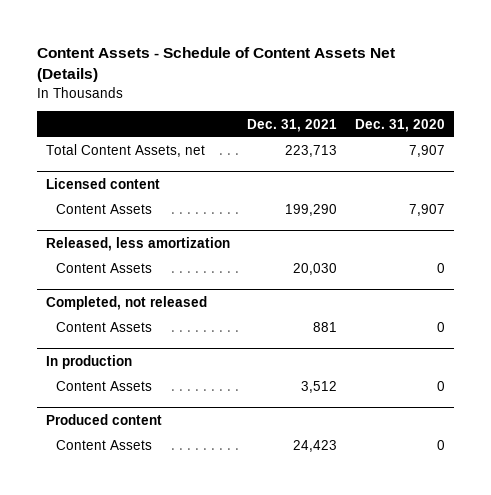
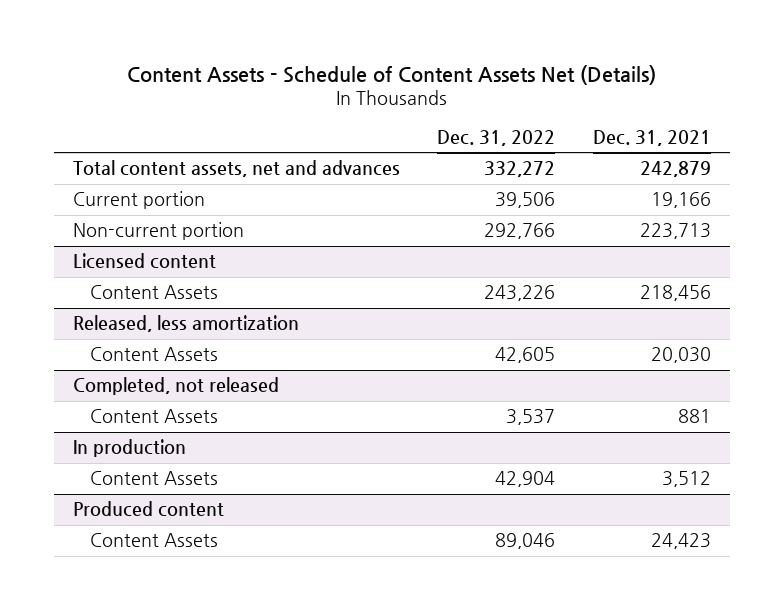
[355,118,446,132] Dec. 31, 2020 -> none
none -> [437,129,556,146] Dec. 31, 2022
[45,144,205,158] Total Content Assets, net -> [72,160,400,178] Total content assets, net and advances
[285,145,338,158] 223,713 -> [640,161,712,178] 242,879
none -> [72,191,205,210] Current portion
none -> [72,222,244,241] Non-current portion
[285,204,338,217] 199,290 -> [640,285,712,302] 218,456

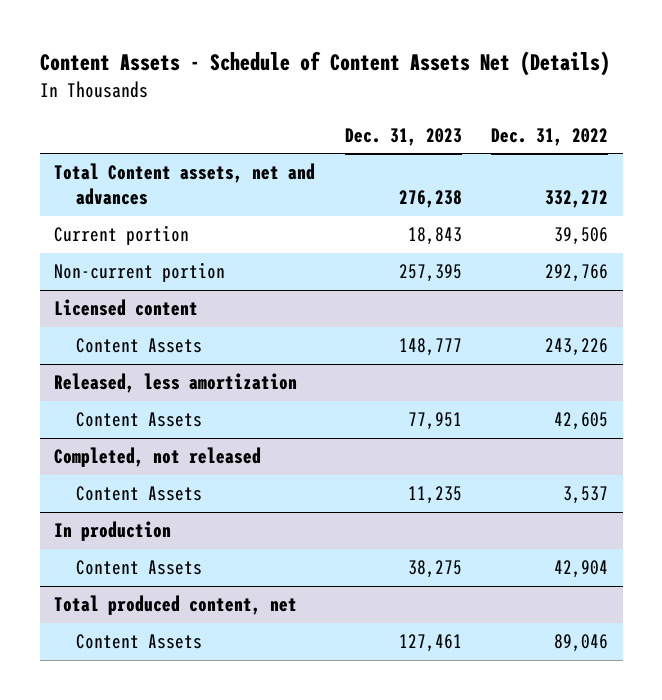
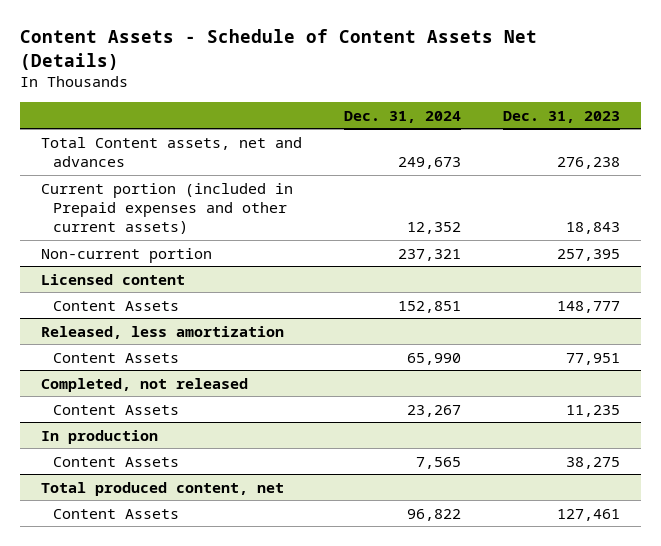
[490,127,608,146] Dec. 31, 2022 -> none
none -> [344,110,462,123] Dec. 31, 2024
[54,225,190,246] Current portion -> [40,182,293,235] Current portion (included in Prepaid expenses and other current assets)

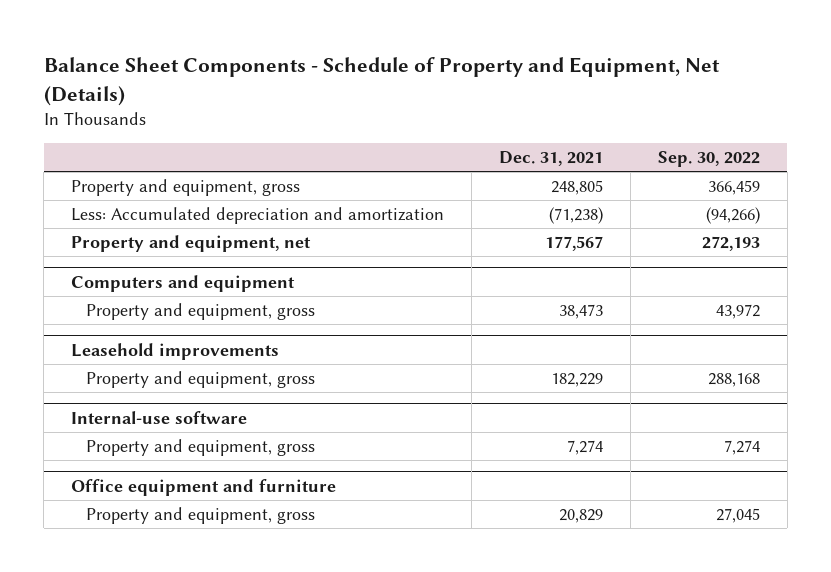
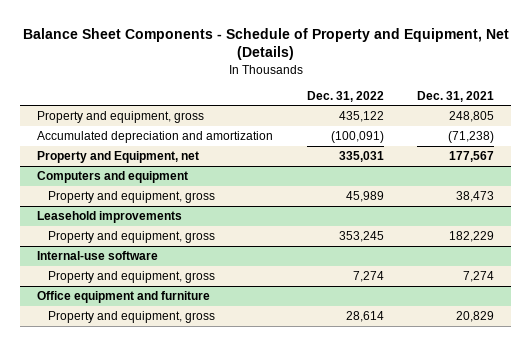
[657,151,760,168] Sep. 30, 2022 -> none
none -> [306,90,384,102] Dec. 31, 2022
[71,206,445,224] Less: Accumulated depreciation and amortization -> [37,130,274,143] Accumulated depreciation and amortization
[71,234,312,252] Property and equipment, net -> [37,150,200,163] Property and Equipment, net

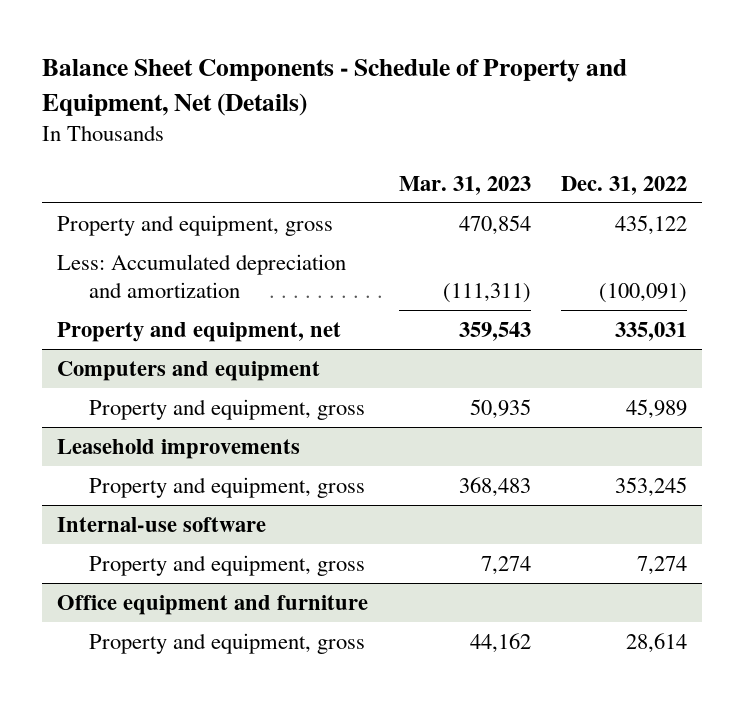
[417,90,495,102] Dec. 31, 2021 -> none
none -> [398,175,531,195] Mar. 31, 2023
[37,130,274,143] Accumulated depreciation and amortization -> [56,254,346,298] Less: Accumulated depreciation and amortization
[37,150,200,163] Property and Equipment, net -> [56,322,341,343] Property and equipment, net

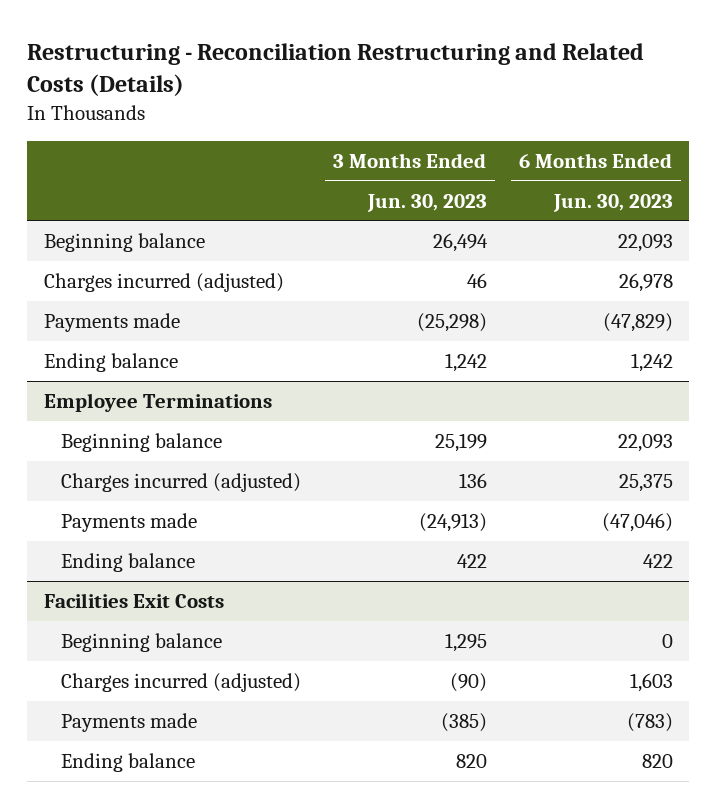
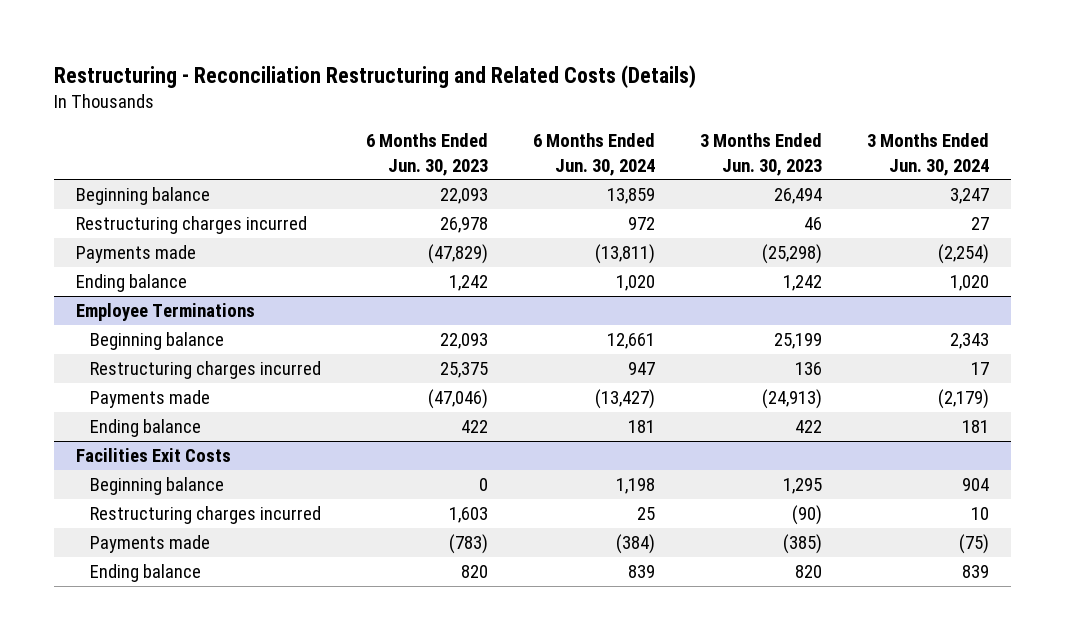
none -> [532,133,655,176] 6 Months Ended Jun. 30, 2024
none -> [866,133,989,176] 3 Months Ended Jun. 30, 2024
[43,272,284,292] Charges incurred (adjusted) -> [76,216,308,235] Restructuring charges incurred
[60,472,301,492] Charges incurred (adjusted) -> [89,361,321,380] Restructuring charges incurred
[60,672,301,692] Charges incurred (adjusted) -> [89,506,321,525] Restructuring charges incurred

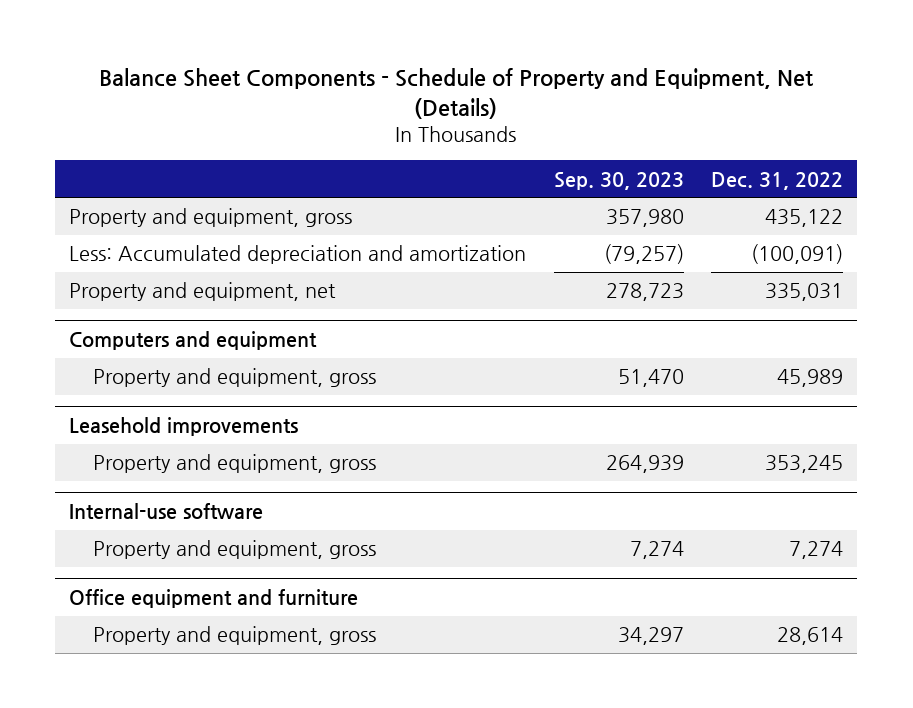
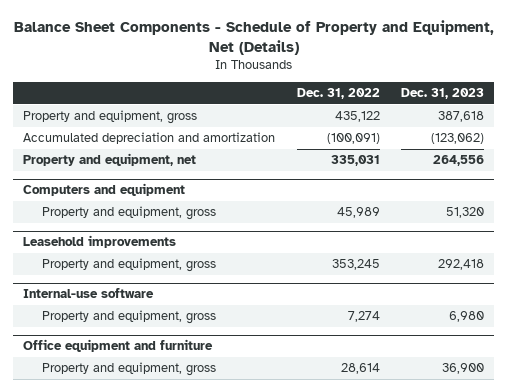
[553,171,684,190] Sep. 30, 2023 -> none
none -> [400,88,484,100] Dec. 31, 2023
[69,245,527,265] Less: Accumulated depreciation and amortization -> [23,132,276,145] Accumulated depreciation and amortization

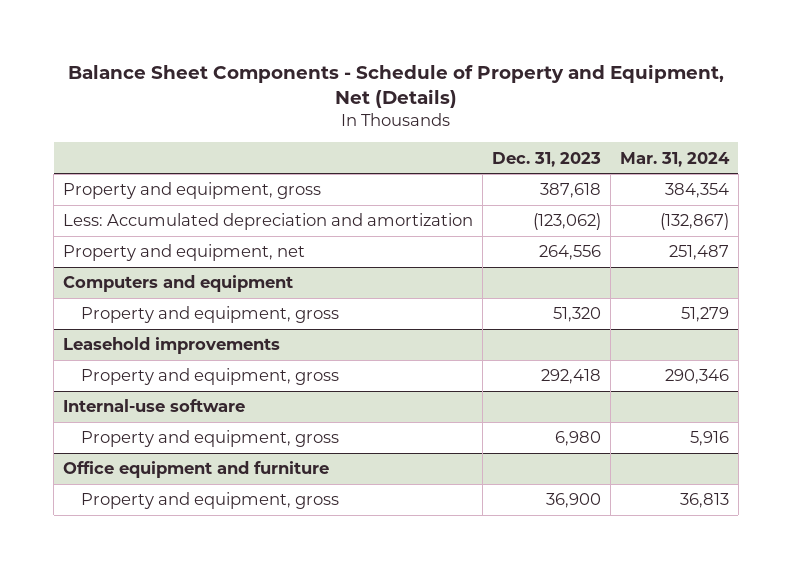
[296,88,380,100] Dec. 31, 2022 -> none
none -> [619,151,730,167] Mar. 31, 2024
[23,132,276,145] Accumulated depreciation and amortization -> [62,213,473,231] Less: Accumulated depreciation and amortization

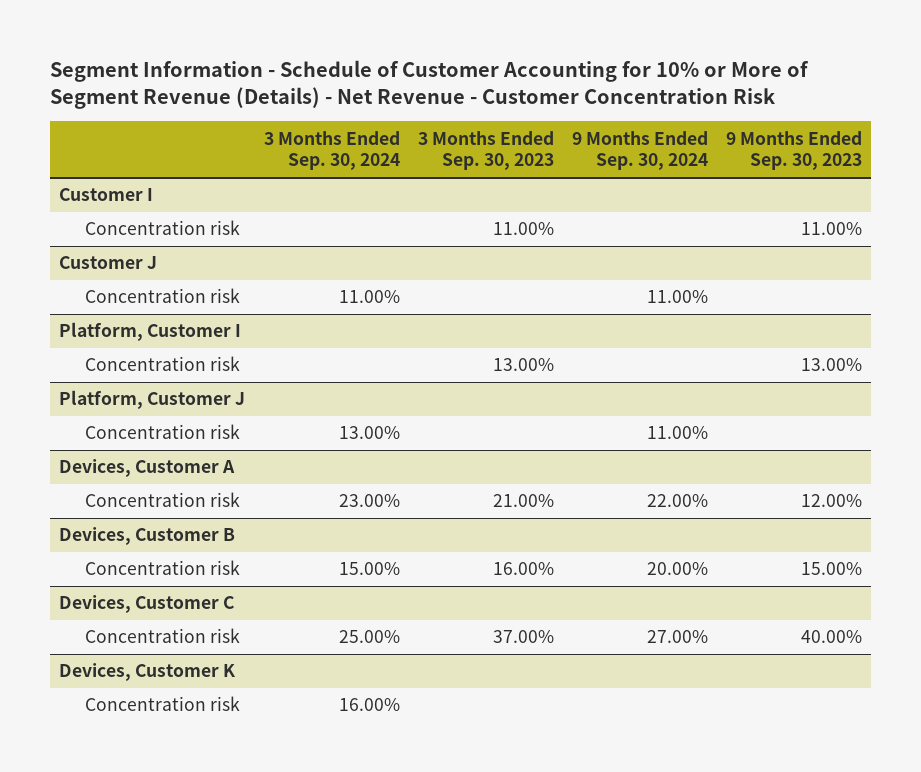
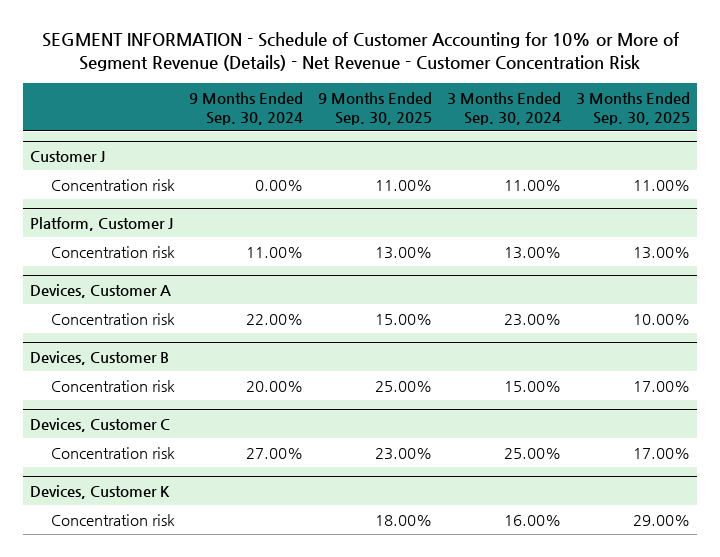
[50,60,810,109] Segment Information - Schedule of Customer Accounting for 10% or More of Segment Revenue (Details) - Net Revenue - Customer Concentration Risk -> [41,32,679,72] SEGMENT INFORMATION - Schedule of Customer Accounting for 10% or More of Segment Revenue (Details) - Net Revenue - Customer Concentration Risk
[417,130,554,171] 3 Months Ended Sep. 30, 2023 -> none
[726,130,863,171] 9 Months Ended Sep. 30, 2023 -> none
none -> [318,91,433,125] 9 Months Ended Sep. 30, 2025
none -> [575,91,690,125] 3 Months Ended Sep. 30, 2025
[59,188,154,202] Customer I -> none
[85,220,241,236] Concentration risk -> none
[59,322,242,342] Platform, Customer I -> none
[85,356,241,372] Concentration risk -> none
[646,290,708,304] 11.00% -> [255,179,304,191] 0.00%

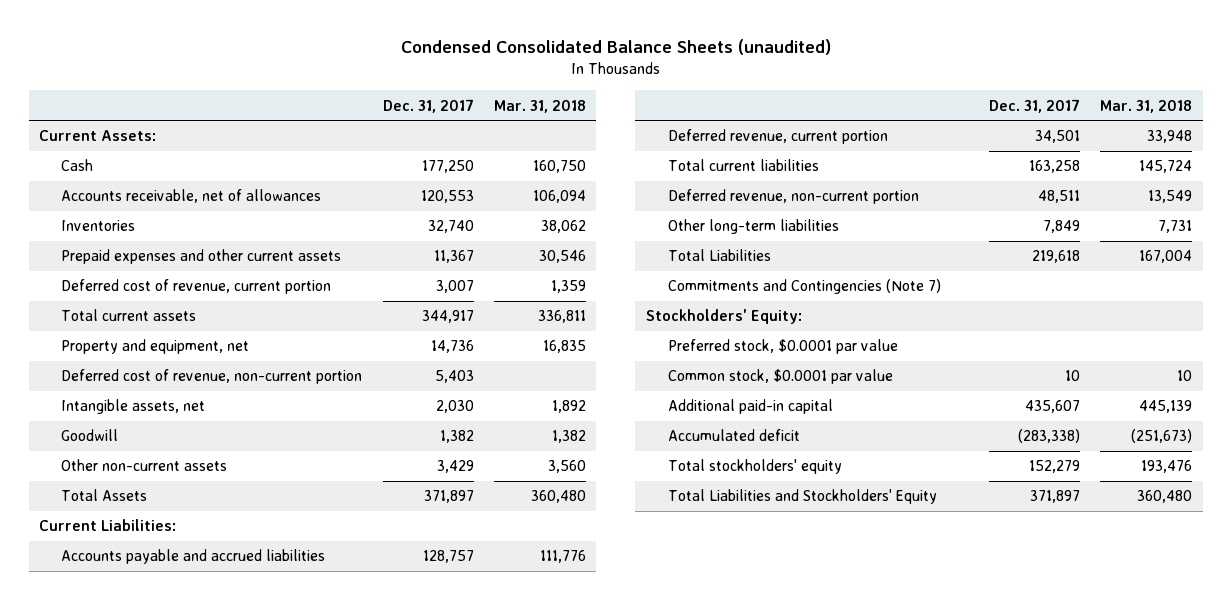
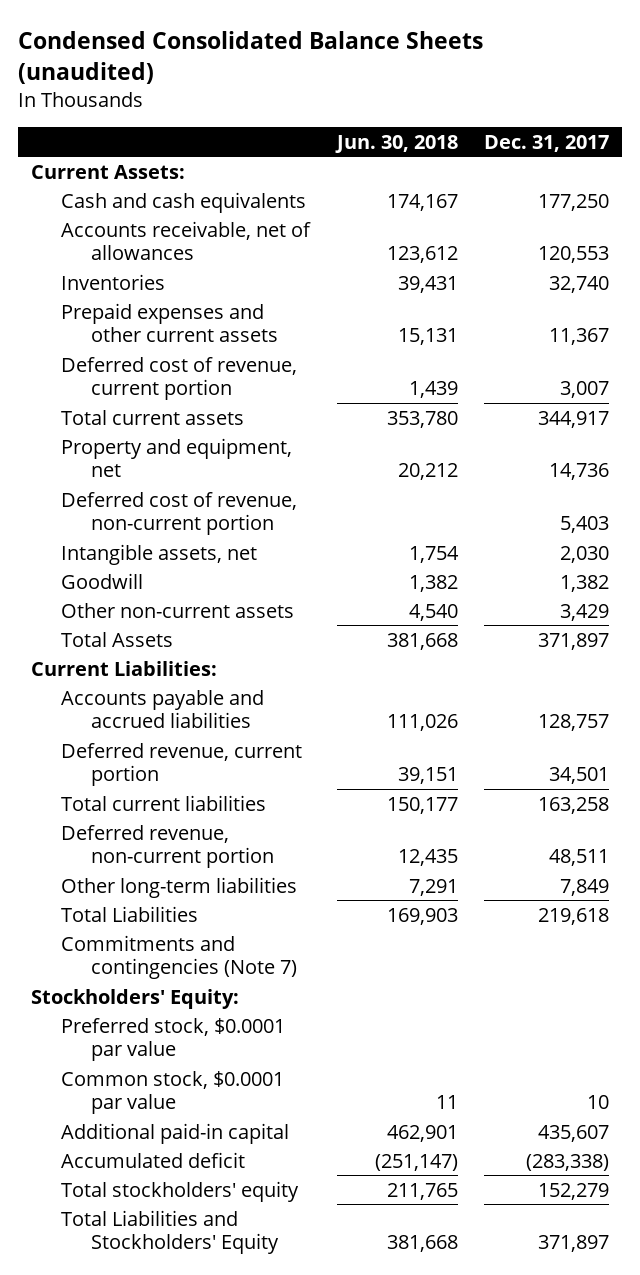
[493,99,586,113] Mar. 31, 2018 -> none
none -> [334,135,458,154] Jun. 30, 2018
[61,159,94,172] Cash -> [61,191,307,213] Cash and cash equivalents
[667,279,941,295] Commitments and Contingencies (Note 7) -> [61,934,298,980] Commitments and contingencies (Note 7)

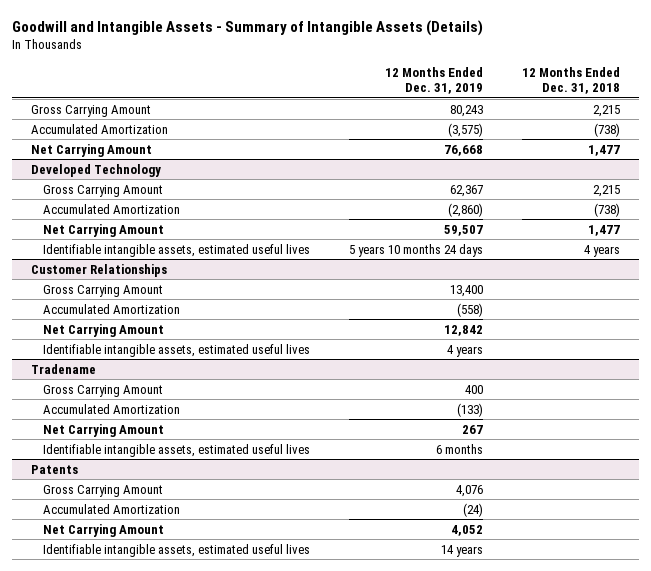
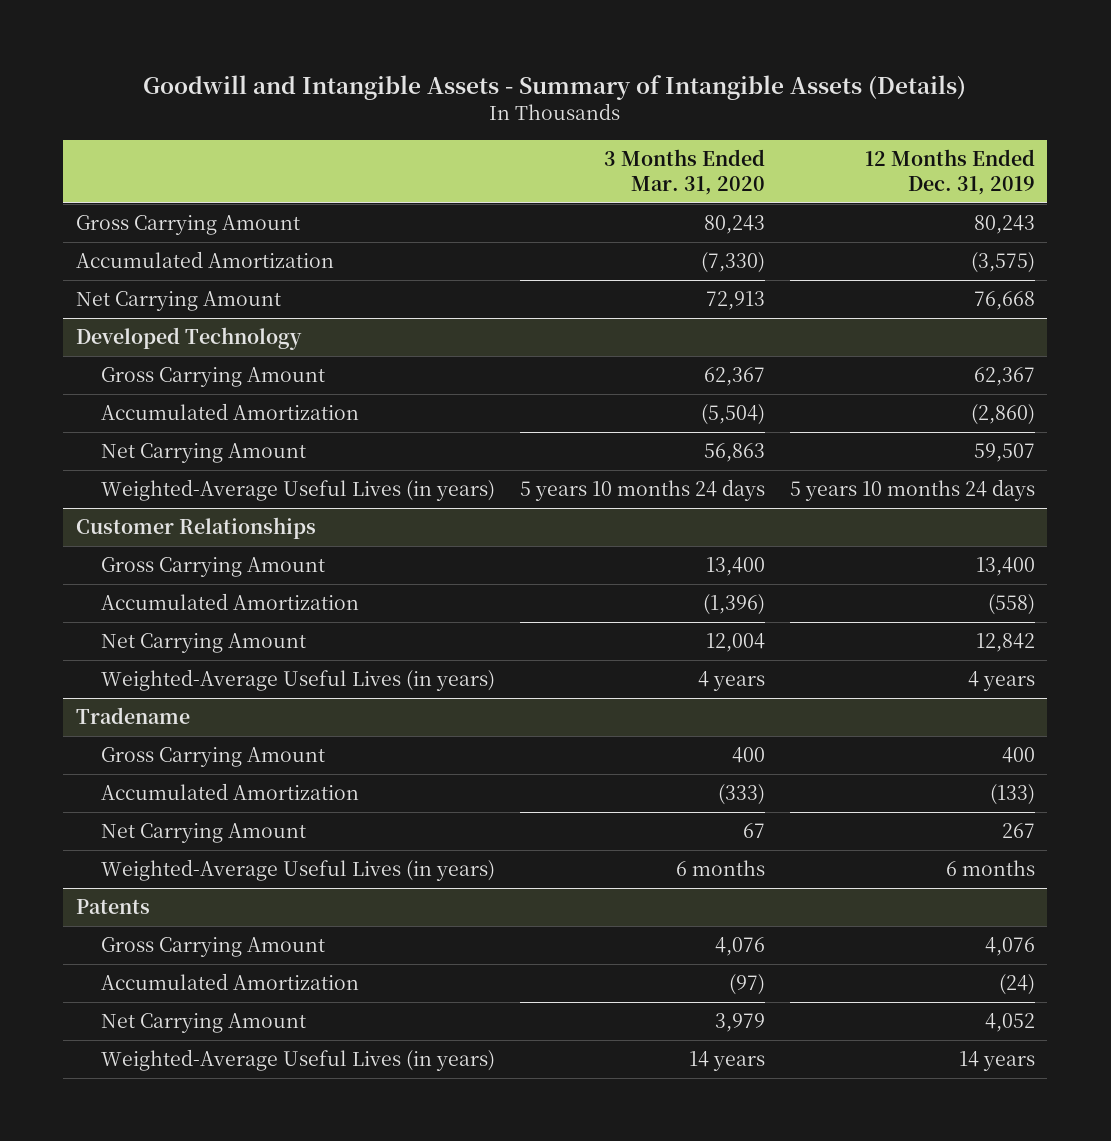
[521,66,620,94] 12 Months Ended Dec. 31, 2018 -> none
none -> [603,148,765,195] 3 Months Ended Mar. 31, 2020
[43,243,311,257] Identifiable intangible assets, estimated useful lives -> [101,479,496,502] Weighted-Average Useful Lives (in years)
[43,343,311,357] Identifiable intangible assets, estimated useful lives -> [101,669,496,692] Weighted-Average Useful Lives (in years)
[43,443,311,457] Identifiable intangible assets, estimated useful lives -> [101,859,496,882] Weighted-Average Useful Lives (in years)
[43,543,311,557] Identifiable intangible assets, estimated useful lives -> [101,1049,496,1072] Weighted-Average Useful Lives (in years)

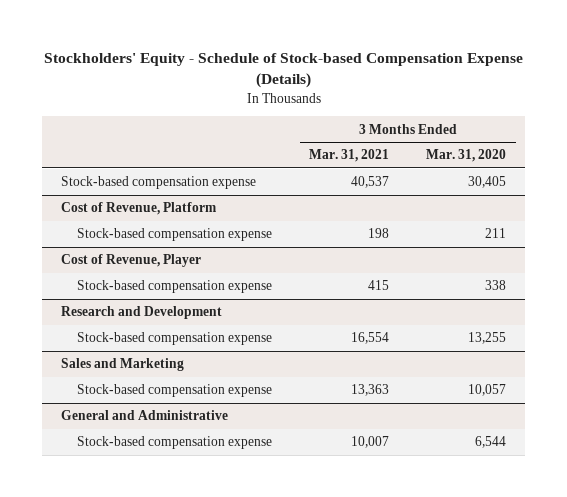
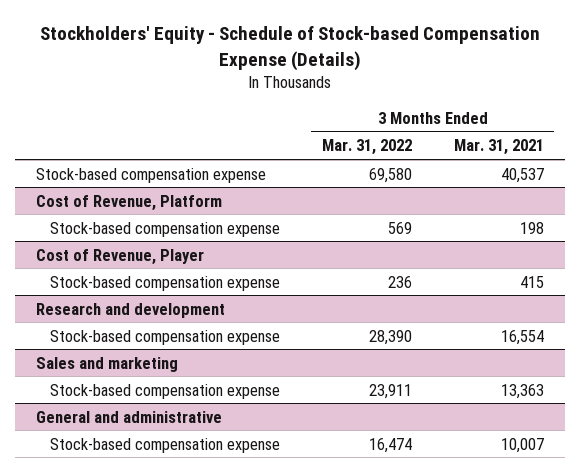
[426,149,507,163] Mar. 31, 2020 -> none
none -> [321,139,412,156] Mar. 31, 2022
[61,306,223,320] Research and Development -> [35,302,225,318] Research and development
[61,358,185,372] Sales and Marketing -> [35,356,178,372] Sales and marketing
[61,410,229,421] General and Administrative -> [35,410,222,423] General and administrative

